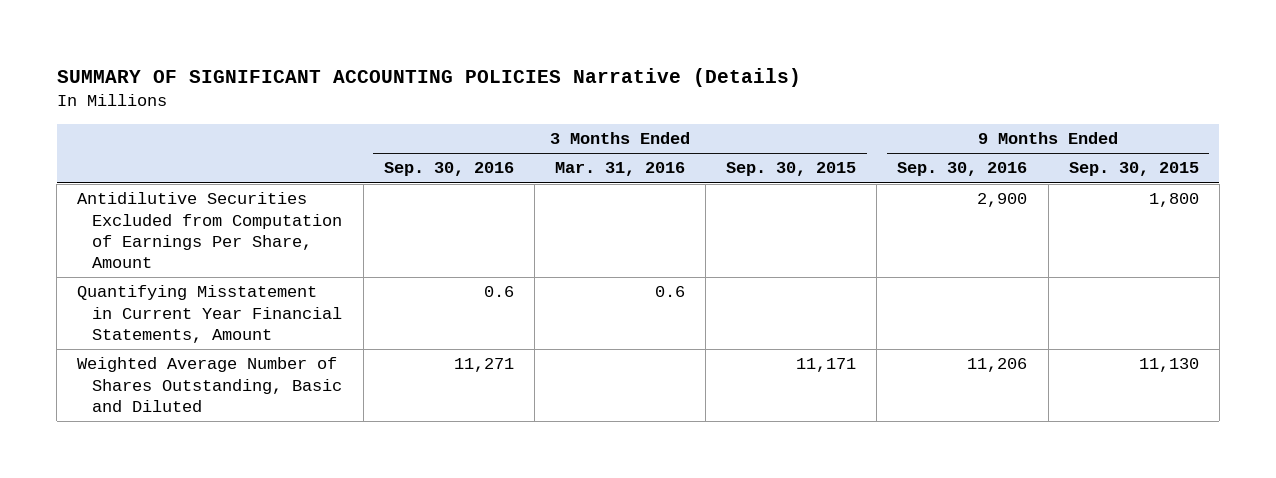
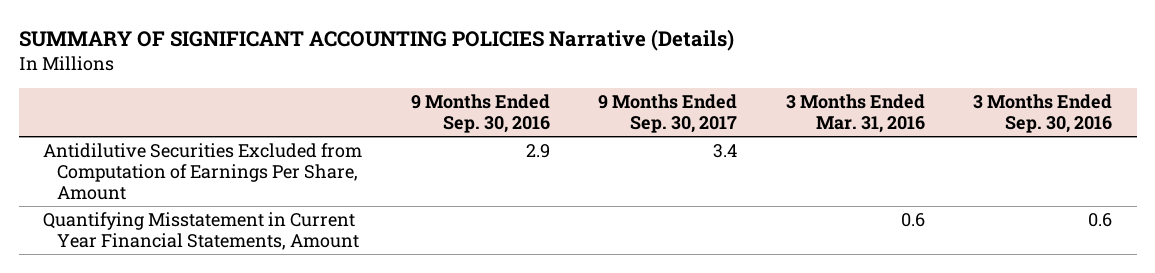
[726,162,857,177] Sep. 30, 2015 -> none
[1068,162,1199,177] Sep. 30, 2015 -> none
none -> [598,94,738,133] 9 Months Ended Sep. 30, 2017
[977,193,1028,208] 2,900 -> [525,144,550,159] 2.9
[77,357,343,412] Weighted Average Number of Shares Outstanding, Basic and Diluted -> none

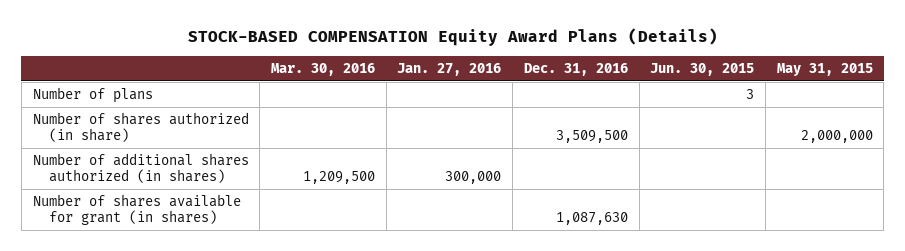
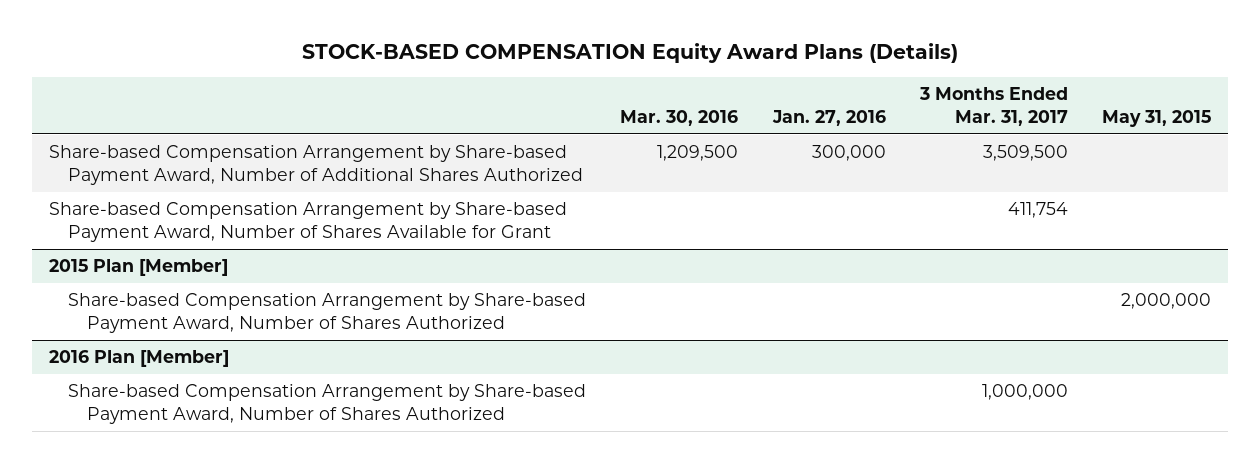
[523,63,628,77] Dec. 31, 2016 -> none
[650,63,755,77] Jun. 30, 2015 -> none
none -> [918,87,1068,126] 3 Months Ended Mar. 31, 2017
[32,87,153,104] Number of plans -> none
[32,112,249,142] Number of shares authorized (in share) -> none
[32,153,249,183] Number of additional shares authorized (in shares) -> [48,145,583,186] Share-based Compensation Arrangement by Share-based Payment Award, Number of Additional Shares Authorized
[32,194,241,225] Number of shares available for grant (in shares) -> [48,202,567,243] Share-based Compensation Arrangement by Share-based Payment Award, Number of Shares Available for Grant
none -> [48,259,228,277] 2015 Plan [Member]
none -> [67,293,586,334] Share-based Compensation Arrangement by Share-based Payment Award, Number of Shares Authorized
none -> [48,350,229,368] 2016 Plan [Member]
none -> [67,384,586,425] Share-based Compensation Arrangement by Share-based Payment Award, Number of Shares Authorized

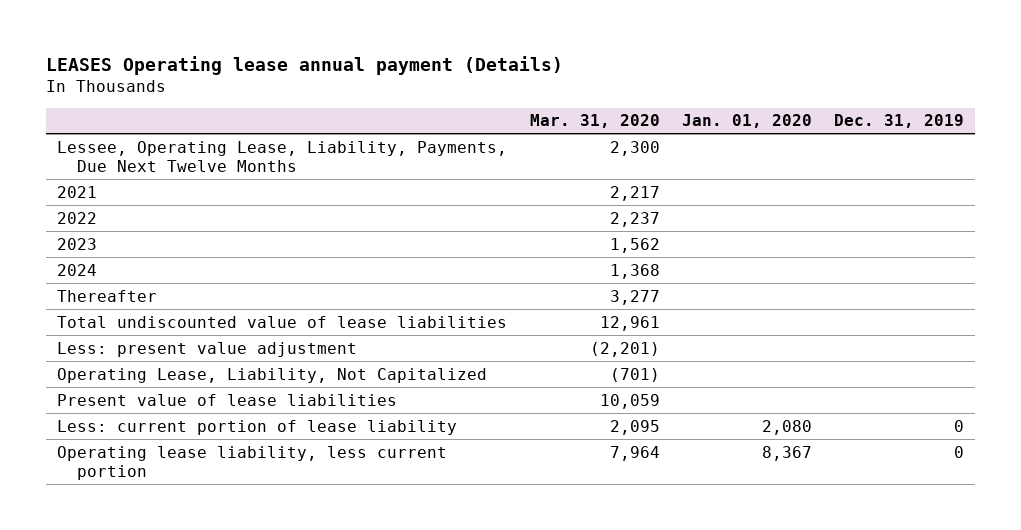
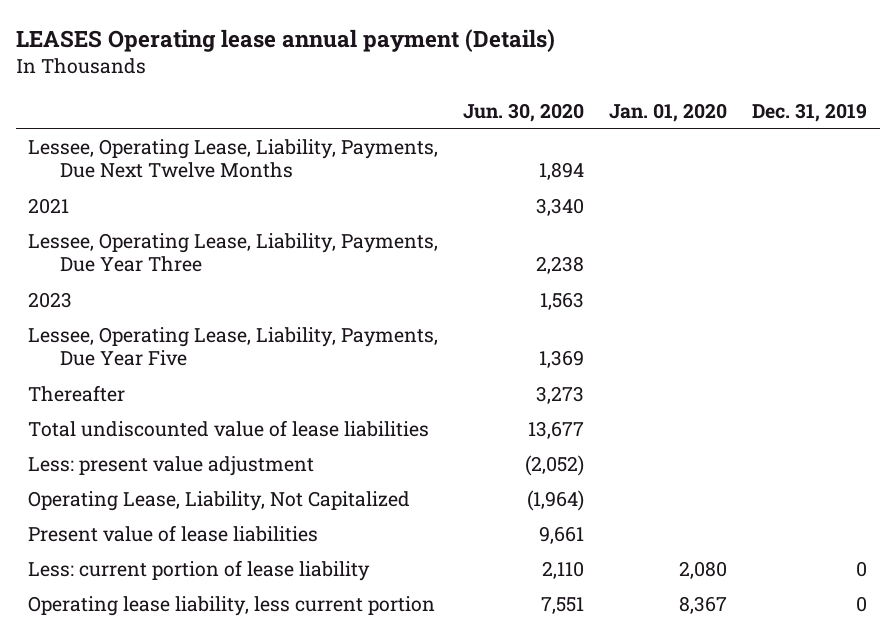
[529,114,660,129] Mar. 31, 2020 -> none
none -> [463,102,585,122] Jun. 30, 2020
[57,211,98,224] 2022 -> [28,232,439,273] Lessee, Operating Lease, Liability, Payments, Due Year Three
[57,263,98,276] 2024 -> [28,326,439,367] Lessee, Operating Lease, Liability, Payments, Due Year Five

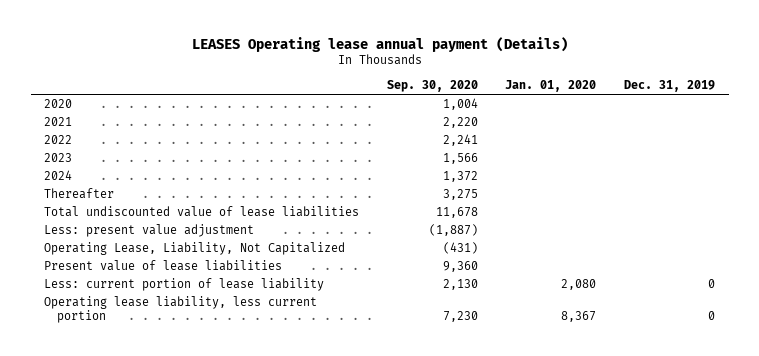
[463,102,585,122] Jun. 30, 2020 -> none
none -> [386,80,478,93] Sep. 30, 2020
[28,138,439,179] Lessee, Operating Lease, Liability, Payments, Due Next Twelve Months -> [44,99,73,109] 2020
[28,232,439,273] Lessee, Operating Lease, Liability, Payments, Due Year Three -> [44,135,73,145] 2022
[28,326,439,367] Lessee, Operating Lease, Liability, Payments, Due Year Five -> [44,170,73,181] 2024

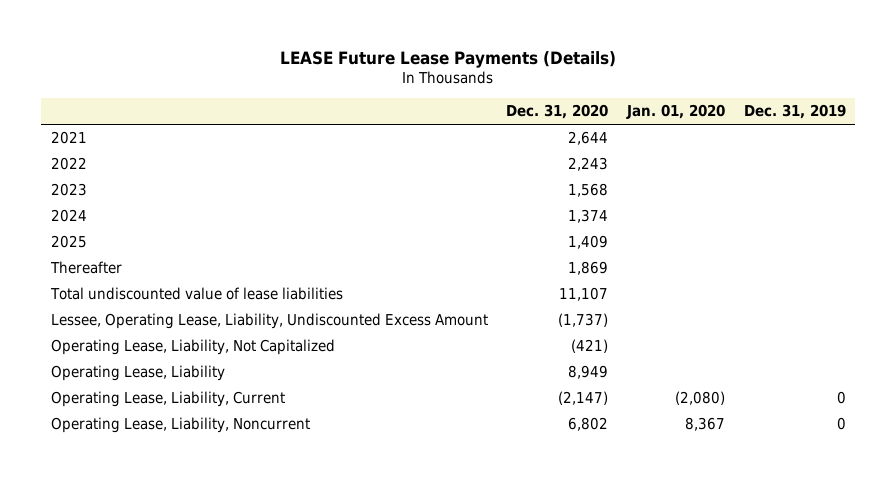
[191,36,568,52] LEASES Operating lease annual payment (Details) -> [280,50,617,68] LEASE Future Lease Payments (Details)
[386,80,478,93] Sep. 30, 2020 -> none
none -> [506,104,609,120] Dec. 31, 2020
[44,99,73,109] 2020 -> none
none -> [50,235,87,249] 2025
[44,224,255,238] Less: present value adjustment -> [50,313,488,330] Lessee, Operating Lease, Liability, Undiscounted Excess Amount
[44,260,283,272] Present value of lease liabilities -> [50,365,225,382] Operating Lease, Liability
[44,278,325,292] Less: current portion of lease liability -> [50,391,285,408] Operating Lease, Liability, Current
[561,279,597,291] 2,080 -> [674,391,725,406] (2,080)
[44,296,318,324] Operating lease liability, less current portion -> [50,417,310,434] Operating Lease, Liability, Noncurrent

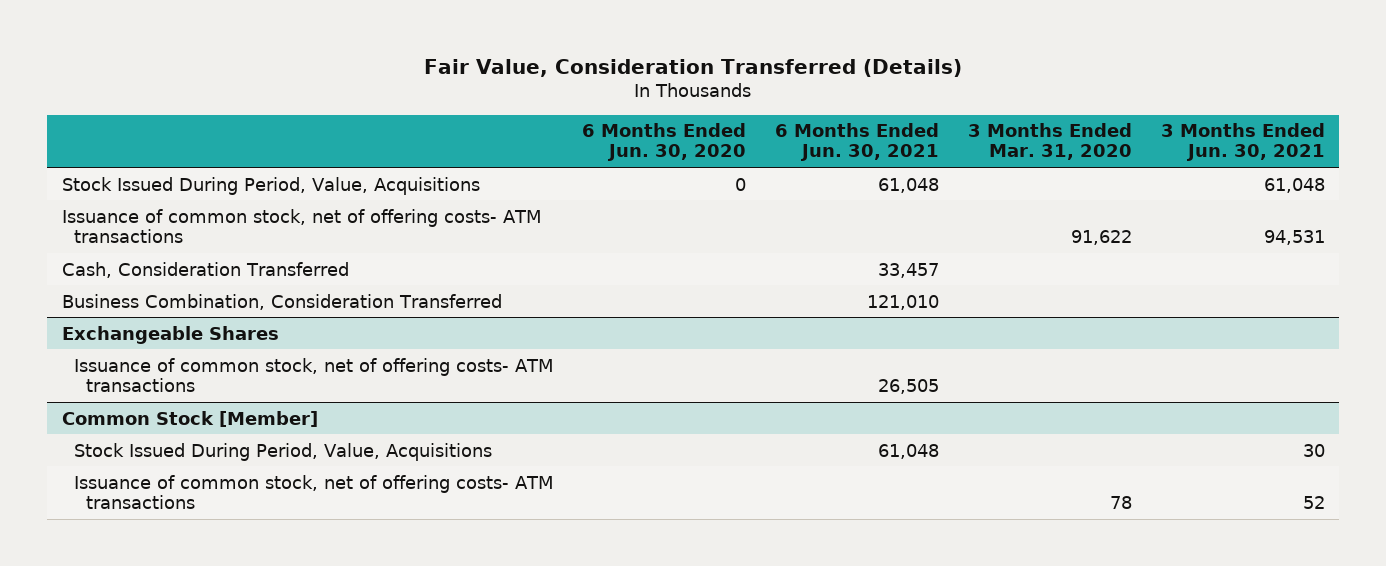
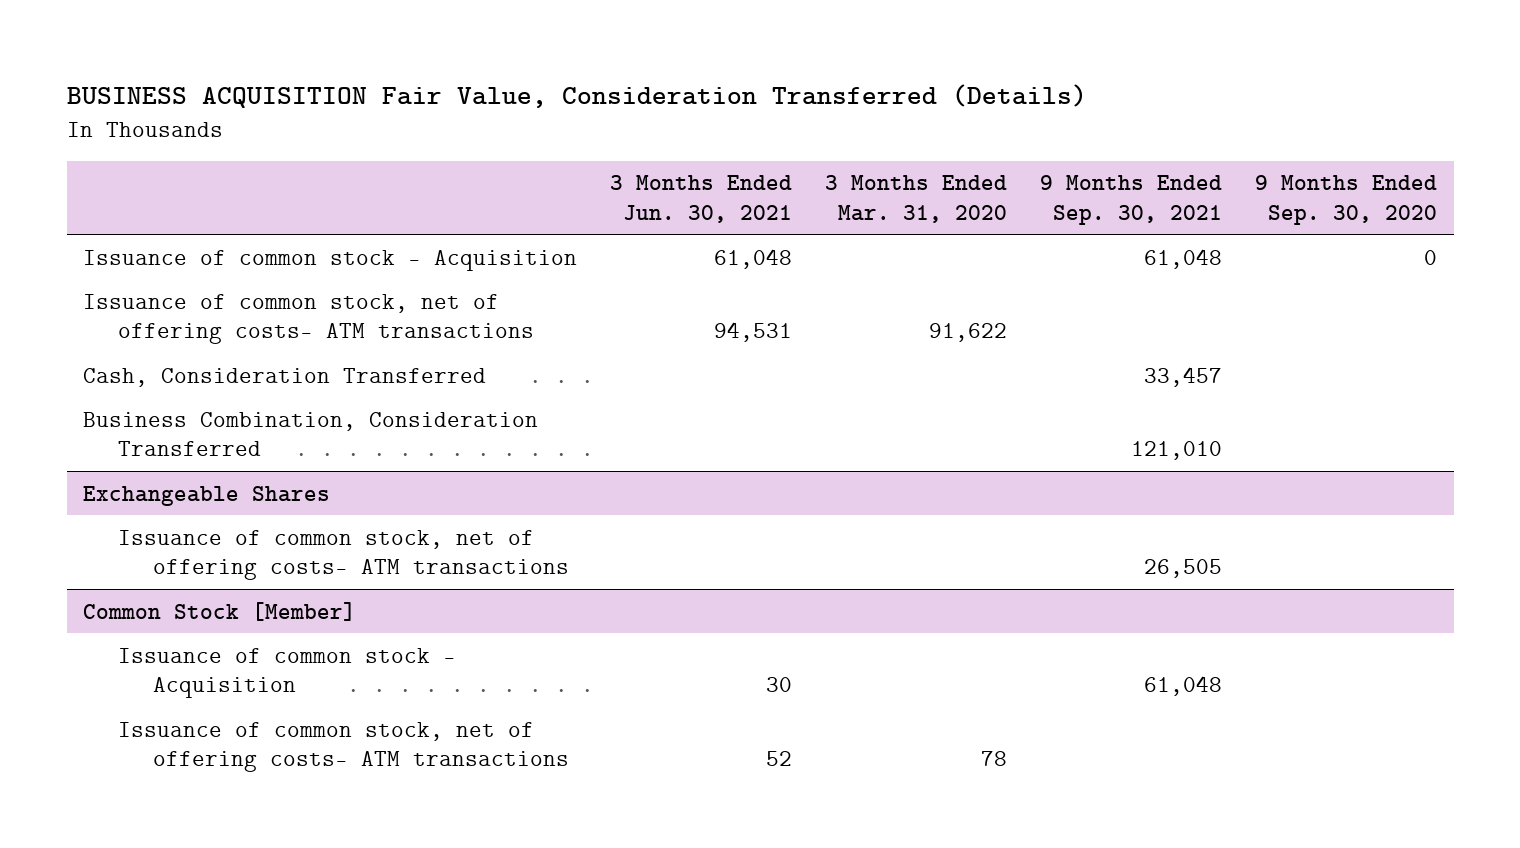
[424,58,963,77] Fair Value, Consideration Transferred (Details) -> [66,84,1087,109] BUSINESS ACQUISITION Fair Value, Consideration Transferred (Details)
[582,123,747,162] 6 Months Ended Jun. 30, 2020 -> none
[775,123,940,162] 6 Months Ended Jun. 30, 2021 -> none
none -> [1040,175,1223,225] 9 Months Ended Sep. 30, 2021
none -> [1255,175,1438,225] 9 Months Ended Sep. 30, 2020
[61,176,480,195] Stock Issued During Period, Value, Acquisitions -> [83,249,578,271] Issuance of common stock - Acquisition
[73,442,492,461] Stock Issued During Period, Value, Acquisitions -> [118,647,457,698] Issuance of common stock - Acquisition

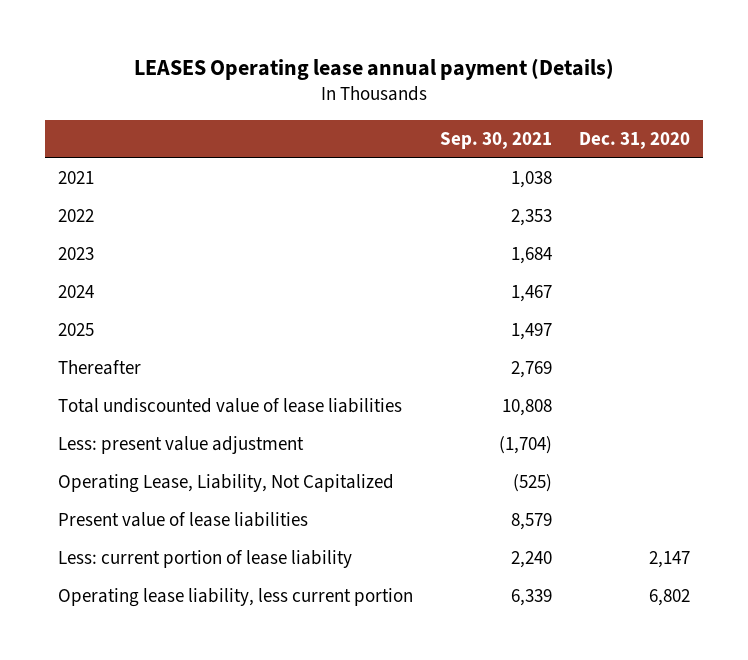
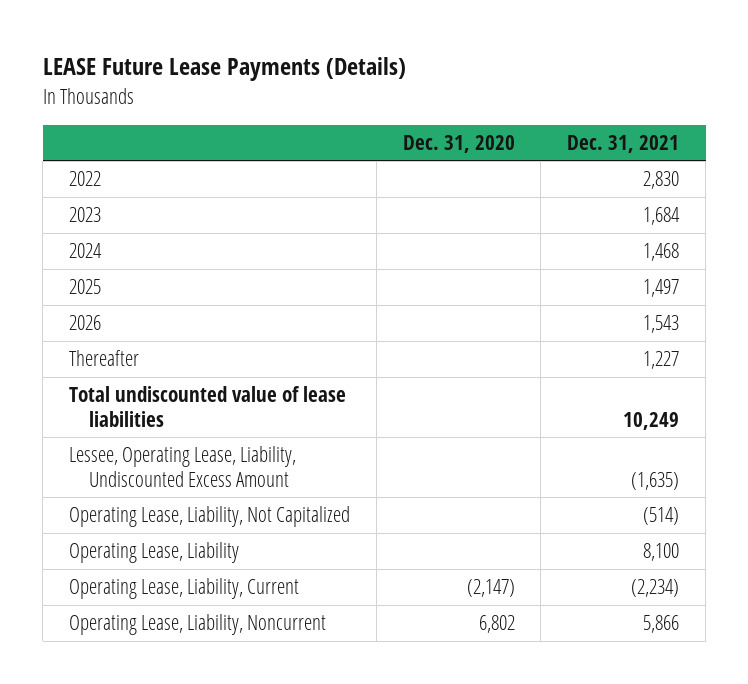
[134,57,615,80] LEASES Operating lease annual payment (Details) -> [42,57,406,82] LEASE Future Lease Payments (Details)
[440,131,553,149] Sep. 30, 2021 -> none
none -> [567,135,680,154] Dec. 31, 2021
[58,171,95,185] 2021 -> none
none -> [68,315,101,331] 2026
[58,436,305,455] Less: present value adjustment -> [68,446,296,487] Lessee, Operating Lease, Liability, Undiscounted Excess Amount
[58,512,309,528] Present value of lease liabilities -> [68,542,239,564] Operating Lease, Liability
[58,550,353,569] Less: current portion of lease liability -> [68,578,299,600] Operating Lease, Liability, Current
[648,551,690,569] 2,147 -> [466,579,515,598] (2,147)
[58,588,414,608] Operating lease liability, less current portion -> [68,614,326,636] Operating Lease, Liability, Noncurrent

